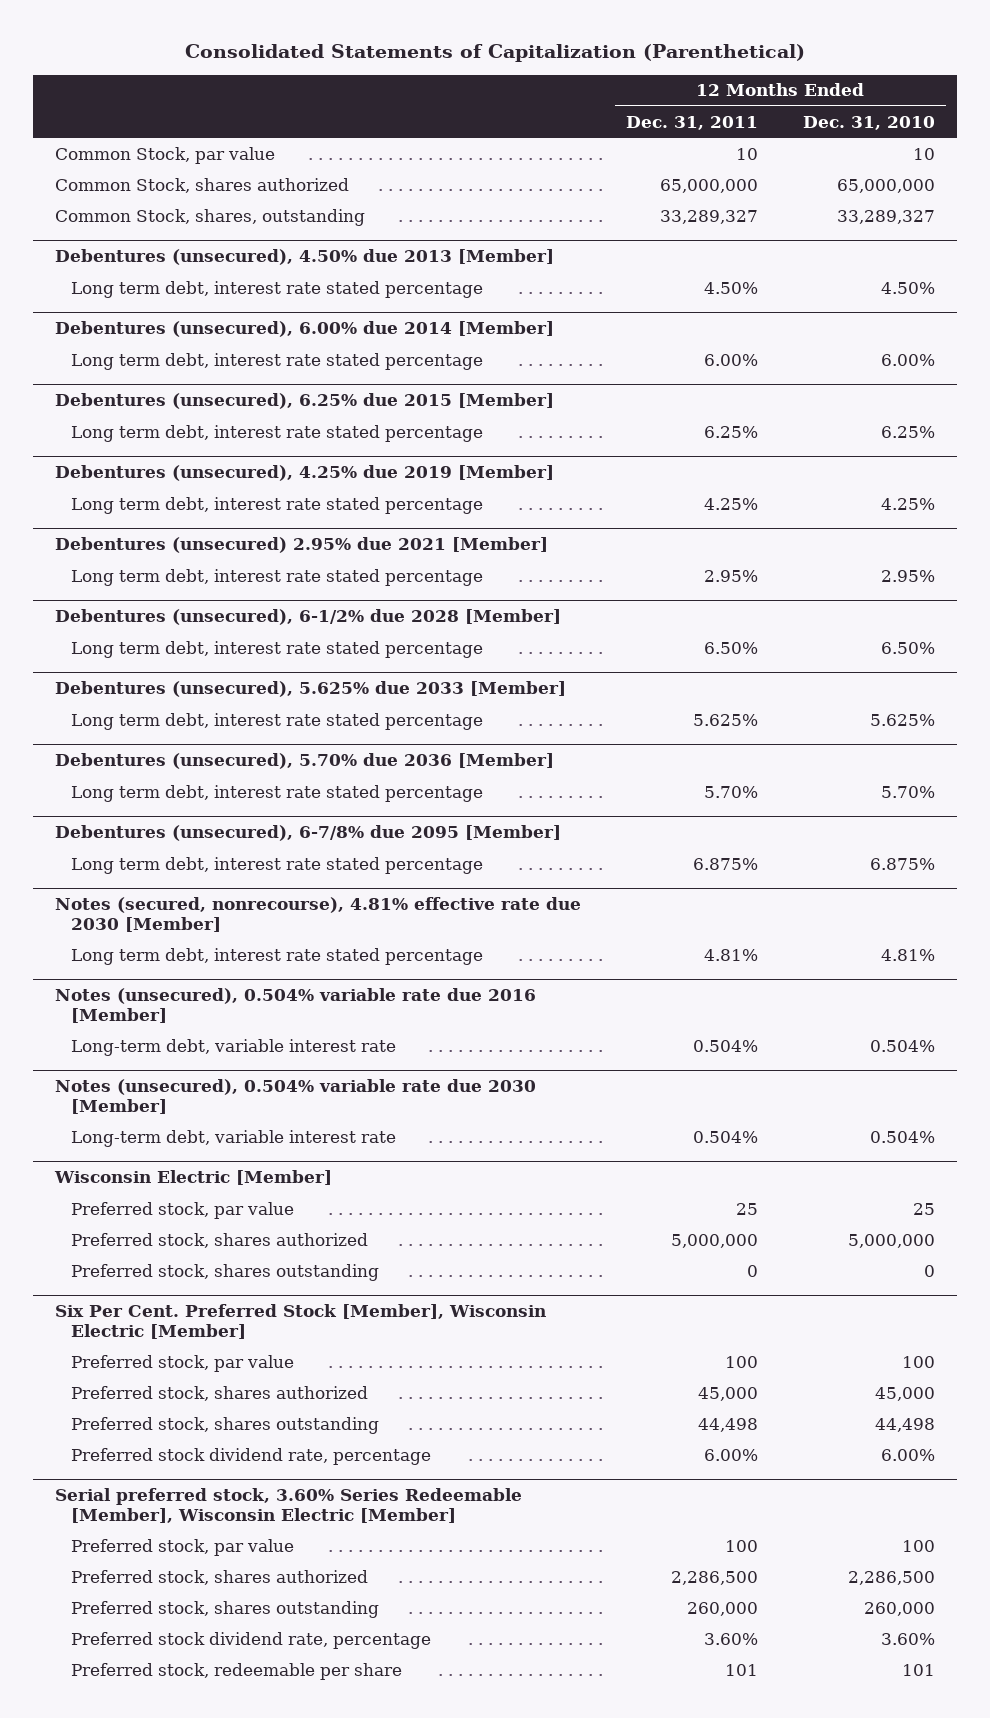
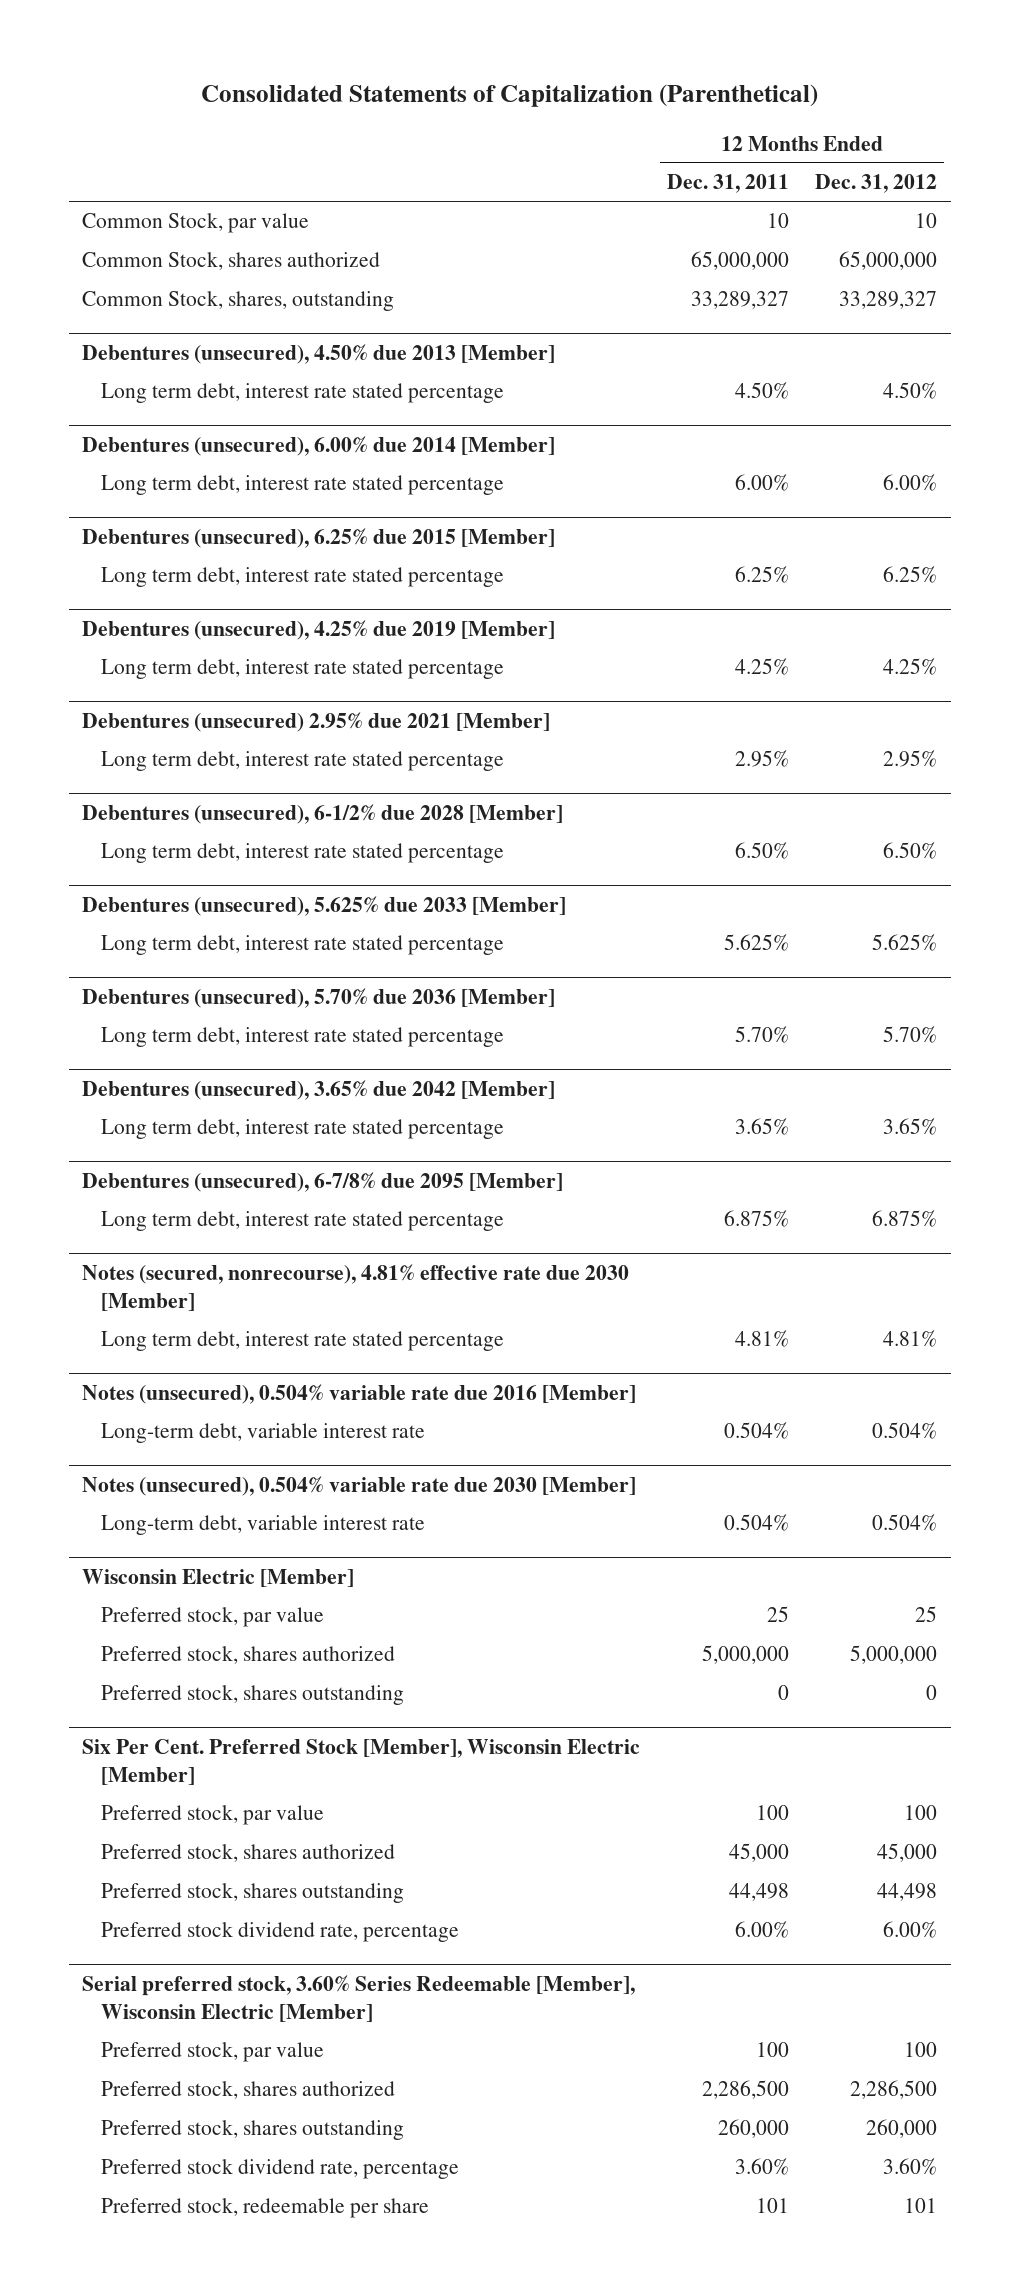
[802,115,935,130] Dec. 31, 2010 -> none
none -> [815,174,938,194] Dec. 31, 2012
none -> [82,1079,556,1100] Debentures (unsecured), 3.65% due 2042 [Member]
none -> [101,1119,505,1140] Long term debt, interest rate stated percentage

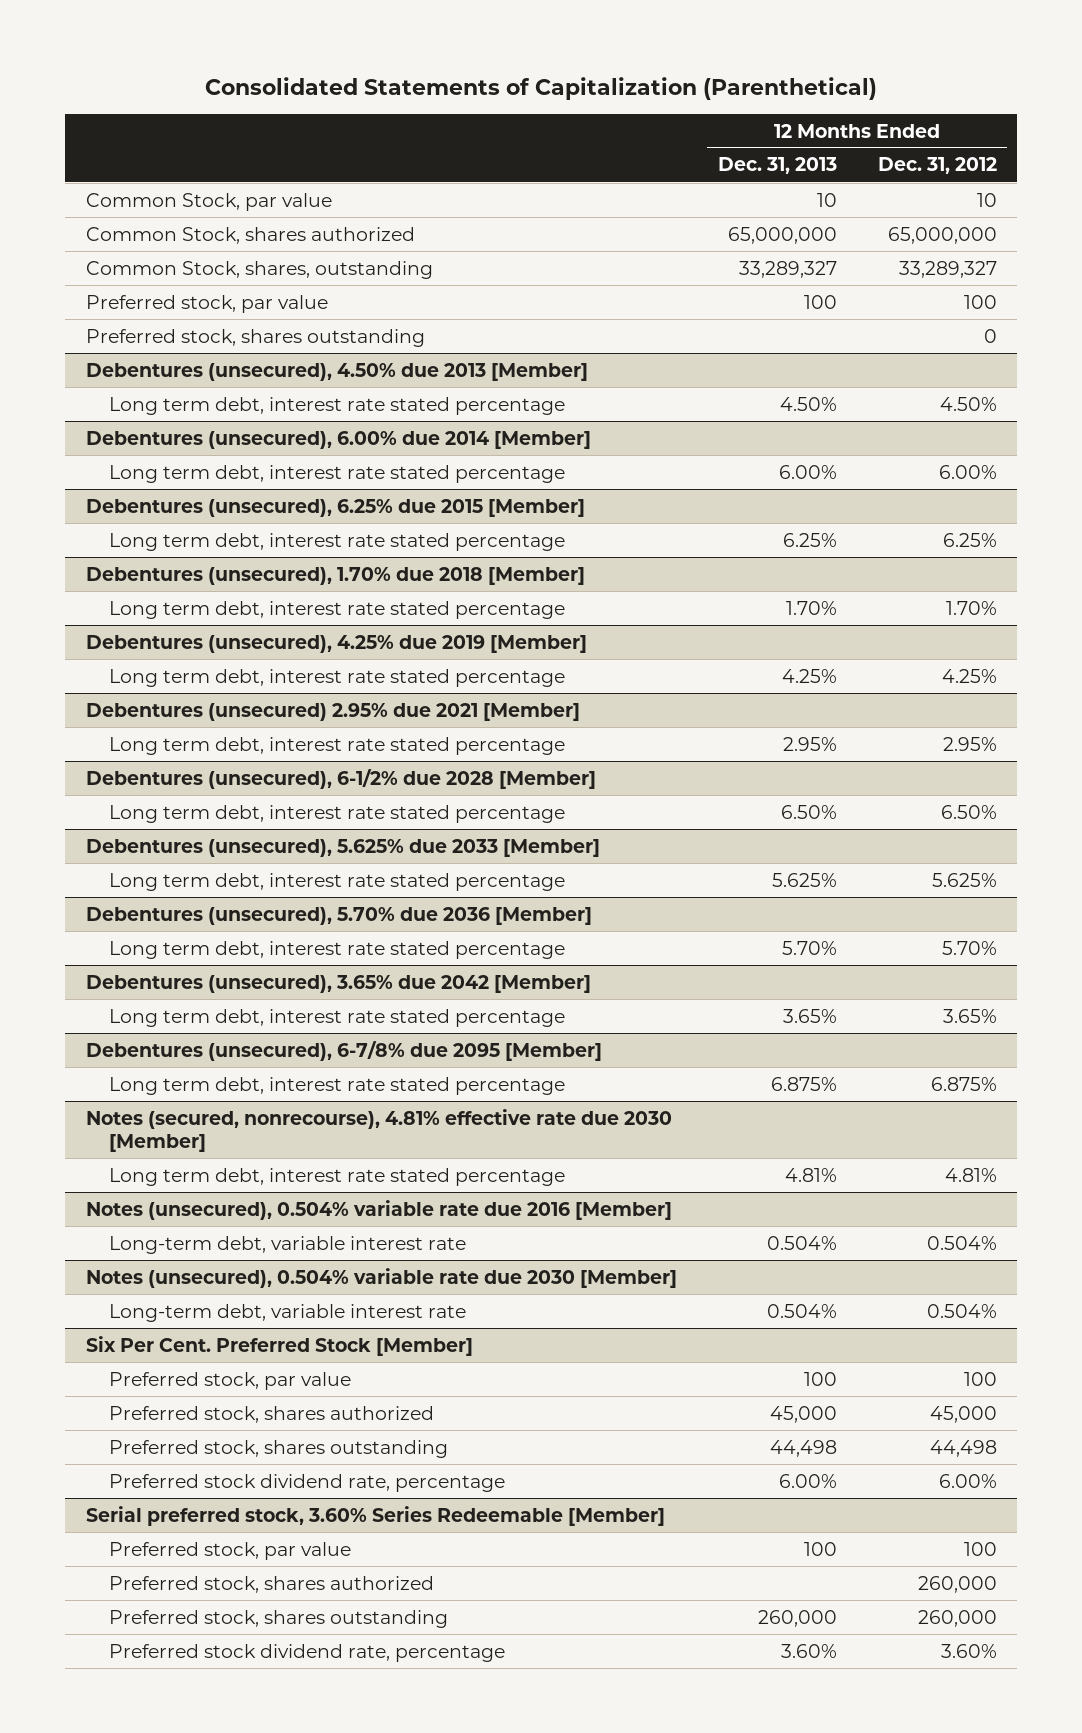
[666,174,789,194] Dec. 31, 2011 -> none
none -> [717,157,837,175] Dec. 31, 2013
none -> [85,294,328,313] Preferred stock, par value
none -> [85,328,425,347] Preferred stock, shares outstanding
none -> [85,566,585,585] Debentures (unsecured), 1.70% due 2018 [Member]
none -> [108,600,565,619] Long term debt, interest rate stated percentage
[82,1568,355,1587] Wisconsin Electric [Member] -> none
[101,1607,325,1628] Preferred stock, par value -> none
[101,1646,396,1665] Preferred stock, shares authorized -> none
[101,1685,405,1706] Preferred stock, shares outstanding -> none
[82,1738,641,1785] Six Per Cent. Preferred Stock [Member], Wisconsin Electric [Member] -> [85,1335,473,1356] Six Per Cent. Preferred Stock [Member]
[82,1974,636,2022] Serial preferred stock, 3.60% Series Redeemable [Member], Wisconsin Electric [Member] -> [85,1505,665,1526] Serial preferred stock, 3.60% Series Redeemable [Member]
[850,2080,938,2100] 2,286,500 -> [917,1575,997,1593] 260,000
[101,2198,430,2219] Preferred stock, redeemable per share -> none

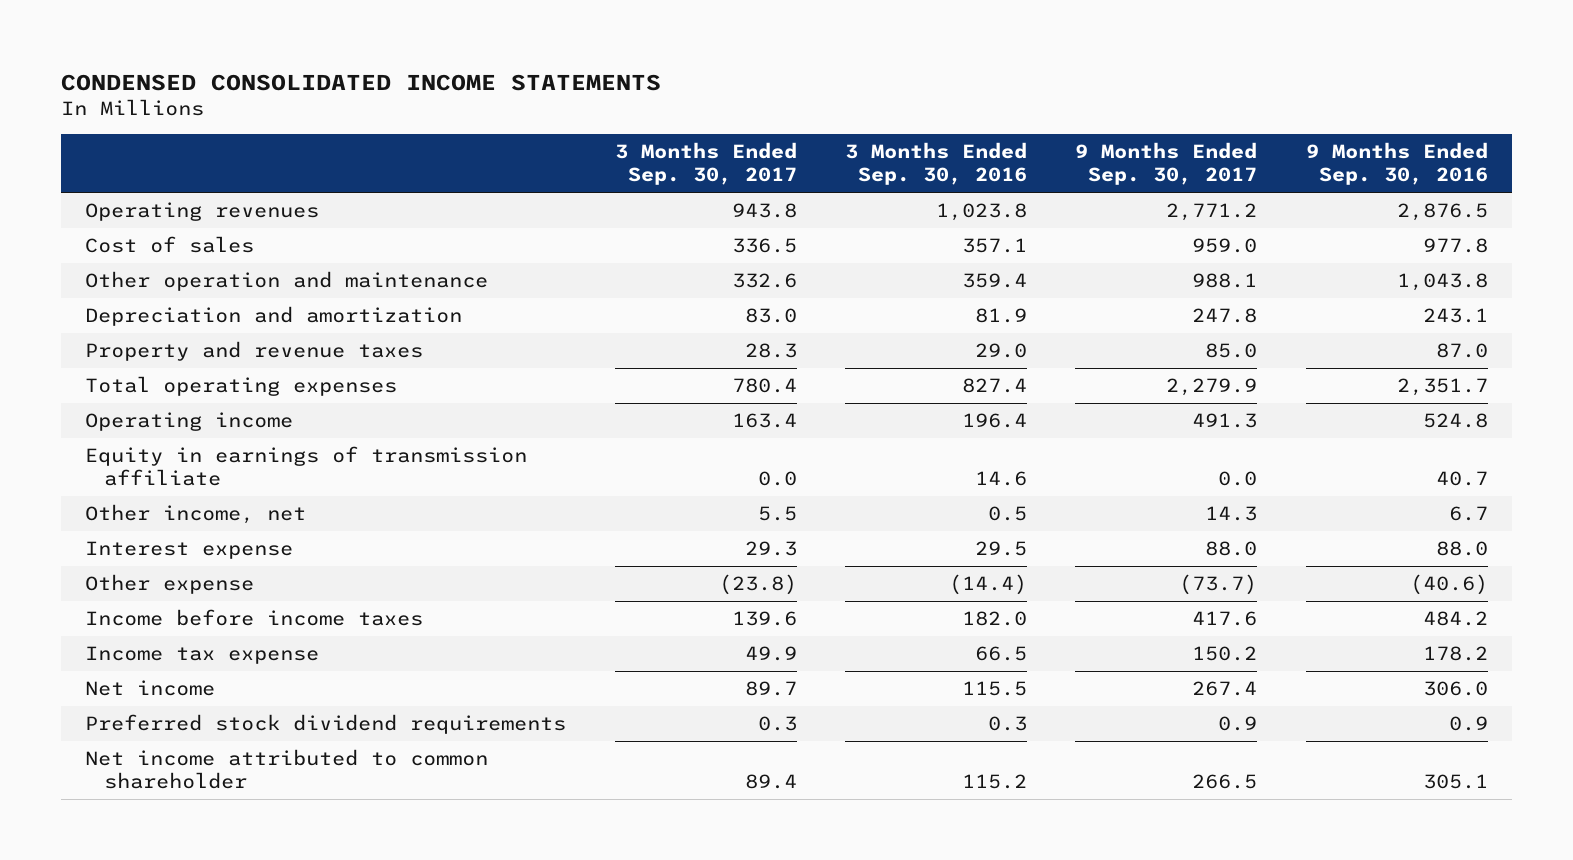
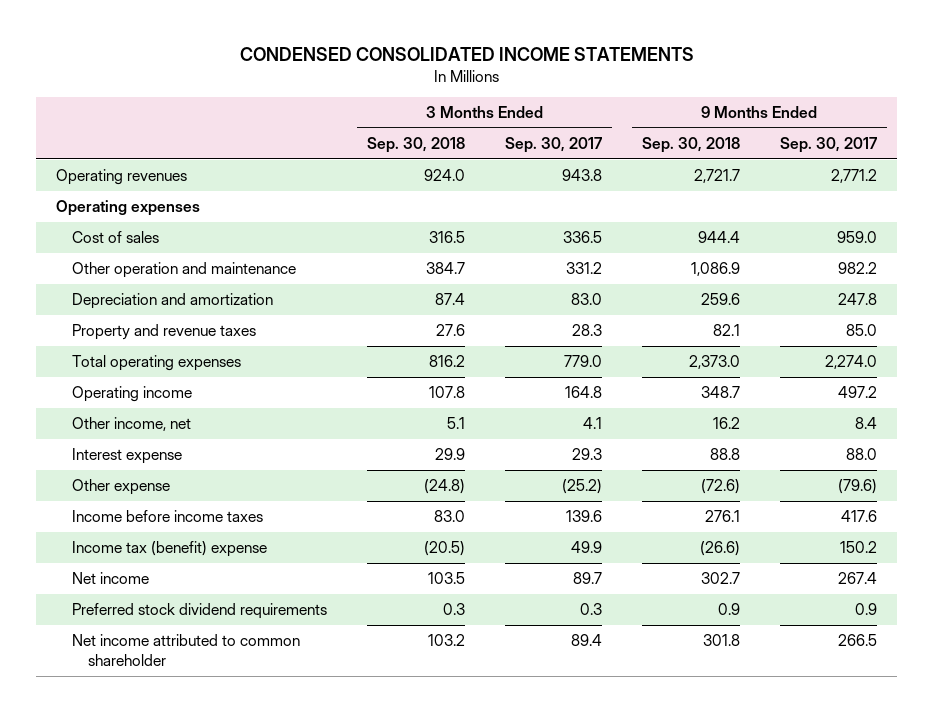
[844,142,1027,186] 3 Months Ended Sep. 30, 2016 -> none
[1305,142,1488,186] 9 Months Ended Sep. 30, 2016 -> none
none -> [367,136,466,153] Sep. 30, 2018
none -> [641,136,740,153] Sep. 30, 2018
none -> [56,200,201,217] Operating expenses
[731,273,797,289] 332.6 -> [566,262,603,275] 331.2
[1192,273,1258,289] 988.1 -> [837,262,877,275] 982.2
[85,446,528,487] Equity in earnings of transmission affiliate -> none
[731,378,797,394] 780.4 -> [564,355,603,368] 779.0
[1166,378,1258,397] 2,279.9 -> [824,355,877,370] 2,274.0
[731,413,797,429] 163.4 -> [565,386,603,399] 164.8
[1192,413,1258,429] 491.3 -> [837,386,877,399] 497.2
[757,506,797,522] 5.5 -> [583,417,603,430] 4.1
[1205,506,1258,522] 14.3 -> [854,417,877,430] 8.4
[718,574,797,596] (23.8) -> [562,479,603,495] (25.2)
[1179,574,1258,596] (73.7) -> [837,479,877,495] (79.6)
[85,646,320,665] Income tax expense -> [72,541,268,558] Income tax (benefit) expense

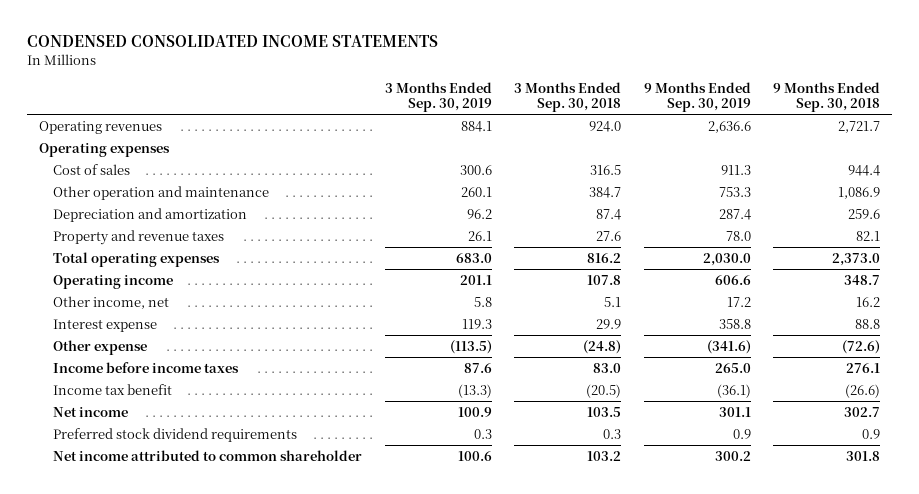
[505,136,603,153] Sep. 30, 2017 -> none
[779,136,877,153] Sep. 30, 2017 -> none
none -> [384,82,492,113] 3 Months Ended Sep. 30, 2019
none -> [643,82,751,113] 9 Months Ended Sep. 30, 2019
[72,541,268,558] Income tax (benefit) expense -> [53,383,173,395] Income tax benefit

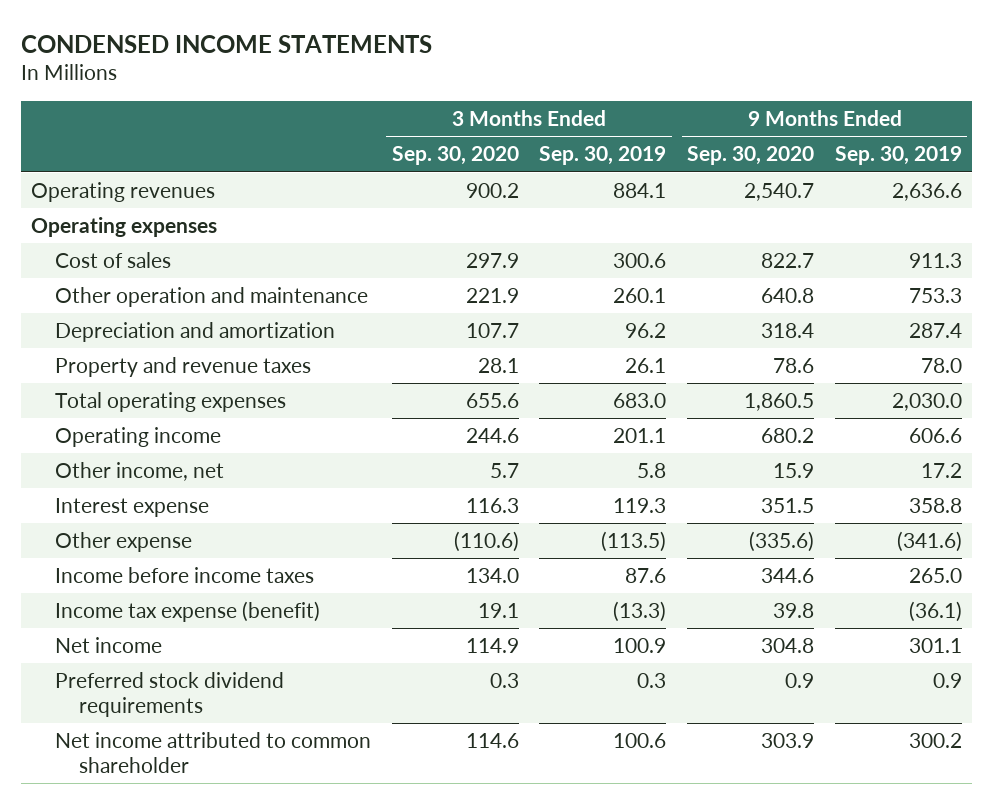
[27,35,439,48] CONDENSED CONSOLIDATED INCOME STATEMENTS -> [20,34,432,53] CONDENSED INCOME STATEMENTS
[514,82,622,113] 3 Months Ended Sep. 30, 2018 -> none
[773,82,881,113] 9 Months Ended Sep. 30, 2018 -> none
none -> [391,146,519,166] Sep. 30, 2020
none -> [687,146,815,166] Sep. 30, 2020
[53,383,173,395] Income tax benefit -> [54,601,320,623] Income tax expense (benefit)

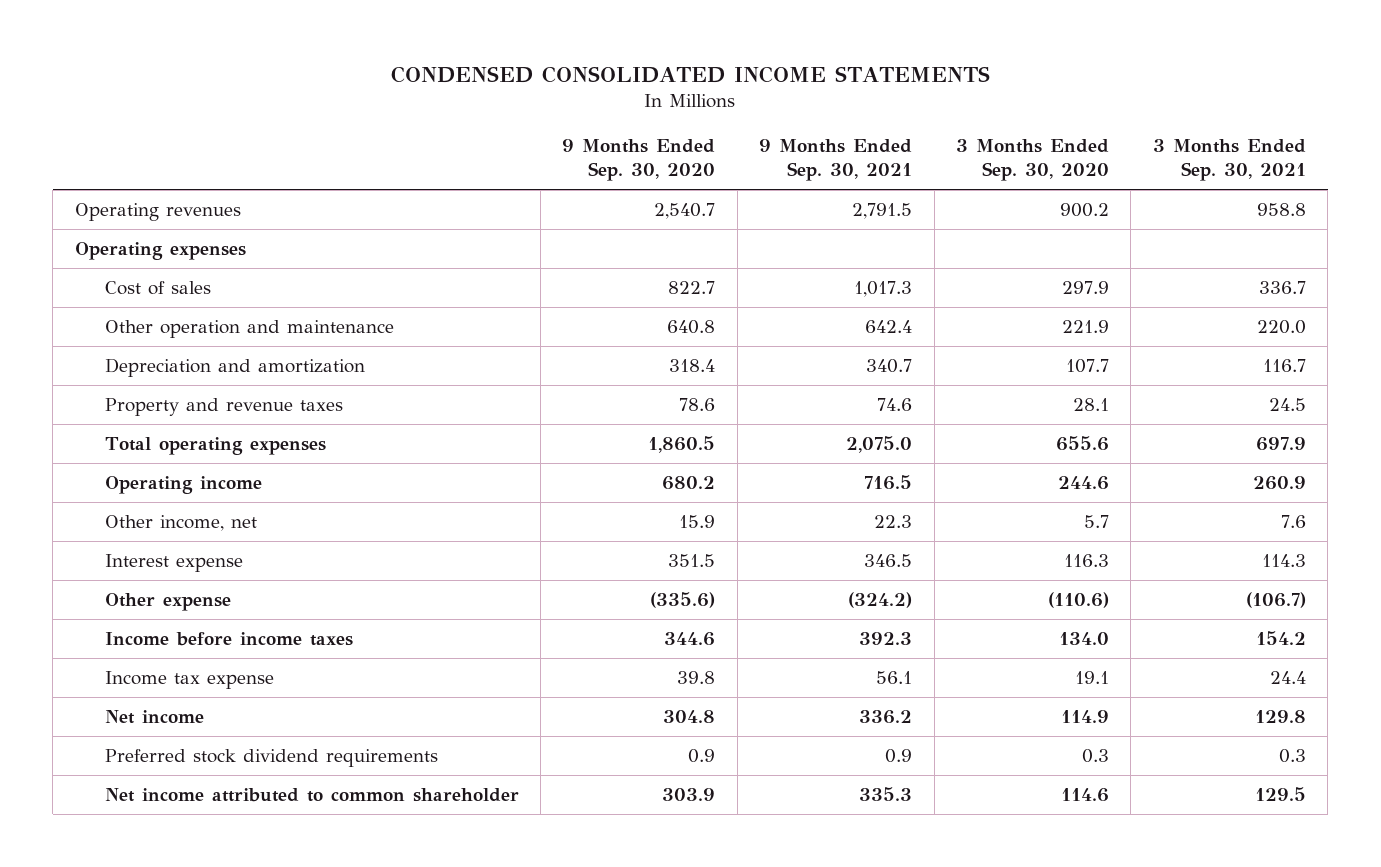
[20,34,432,53] CONDENSED INCOME STATEMENTS -> [391,66,991,84] CONDENSED CONSOLIDATED INCOME STATEMENTS
[539,146,667,166] Sep. 30, 2019 -> none
[835,146,963,166] Sep. 30, 2019 -> none
none -> [759,139,913,182] 9 Months Ended Sep. 30, 2021
none -> [1152,139,1306,182] 3 Months Ended Sep. 30, 2021
[54,601,320,623] Income tax expense (benefit) -> [104,670,274,689] Income tax expense

